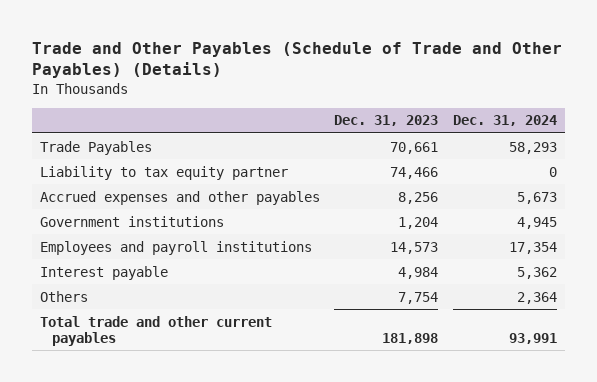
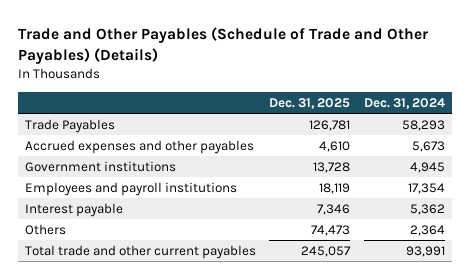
[334,115,439,127] Dec. 31, 2023 -> none
none -> [269,97,351,109] Dec. 31, 2025
[39,165,288,180] Liability to tax equity partner -> none

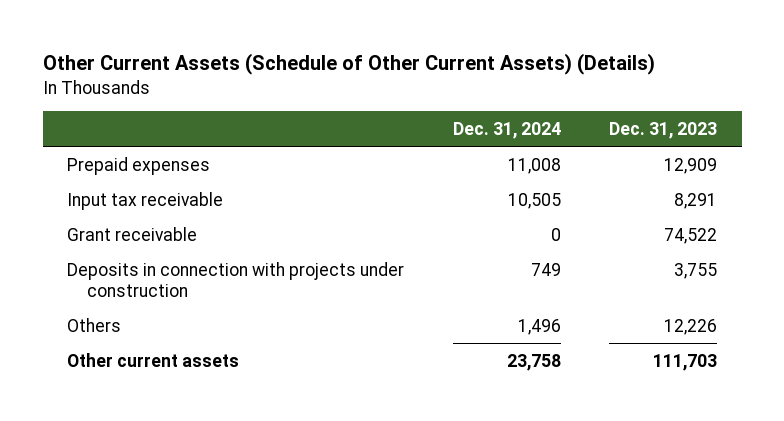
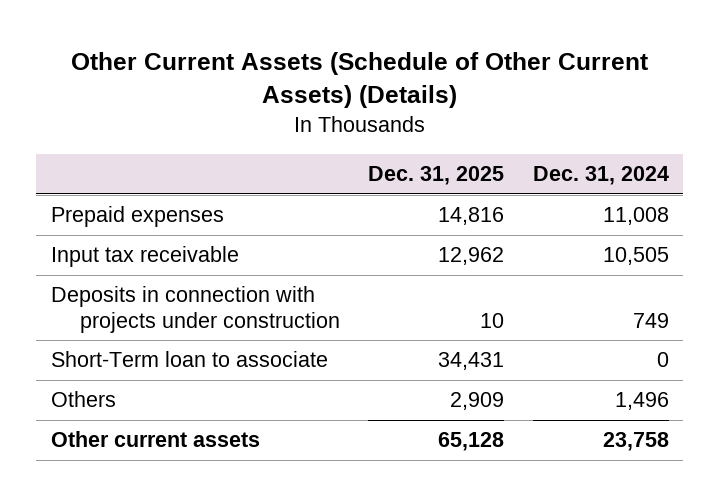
[609,121,718,139] Dec. 31, 2023 -> none
none -> [368,166,505,186] Dec. 31, 2025
[66,226,197,241] Grant receivable -> none
none -> [50,351,328,368] Short-Term loan to associate

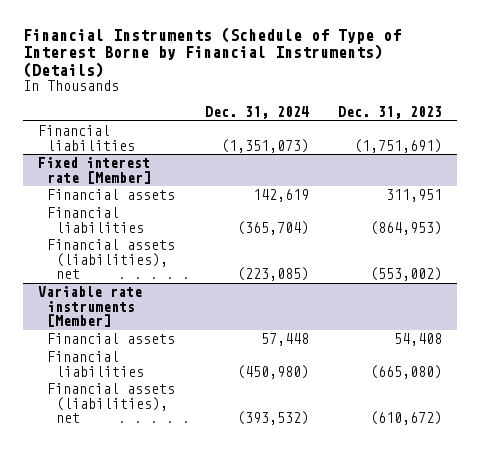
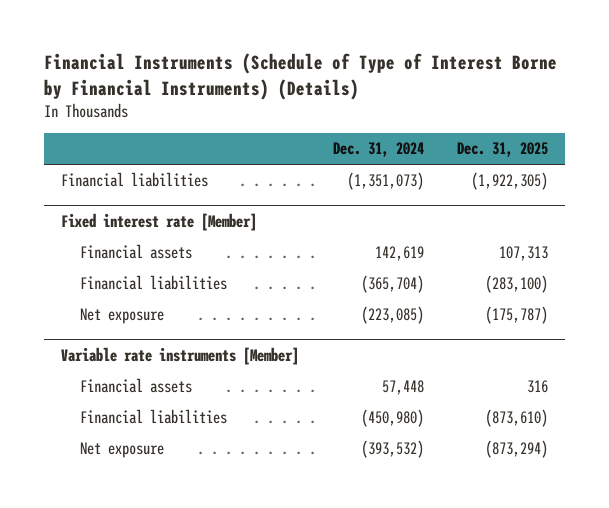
[338,105,443,119] Dec. 31, 2023 -> none
none -> [457,142,549,158] Dec. 31, 2025
[46,239,175,280] Financial assets (liabilities), net -> [80,308,165,325] Net exposure
[46,383,175,424] Financial assets (liabilities), net -> [80,442,165,459] Net exposure

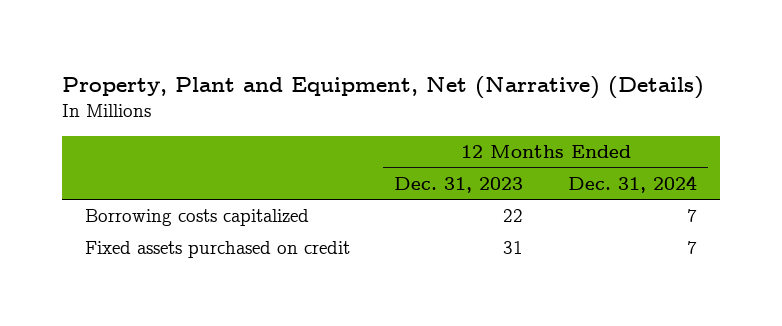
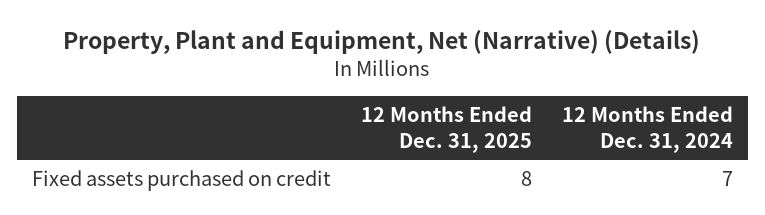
[394,177,524,194] Dec. 31, 2023 -> none
none -> [360,106,532,153] 12 Months Ended Dec. 31, 2025
[84,209,309,227] Borrowing costs capitalized -> none

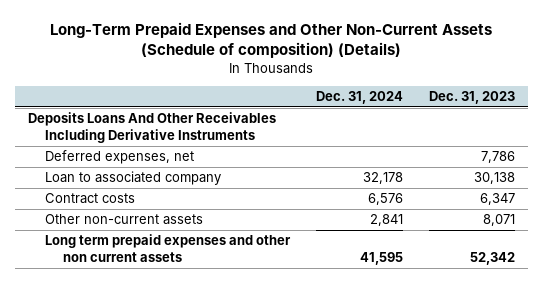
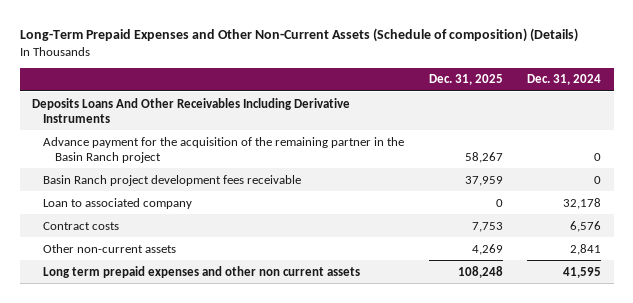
[428,90,515,104] Dec. 31, 2023 -> none
none -> [428,74,503,86] Dec. 31, 2025
[45,150,195,165] Deferred expenses, net -> none
none -> [43,136,405,163] Advance payment for the acquisition of the remaining partner in the Basin Ranch project
none -> [43,174,302,186] Basin Ranch project development fees receivable

